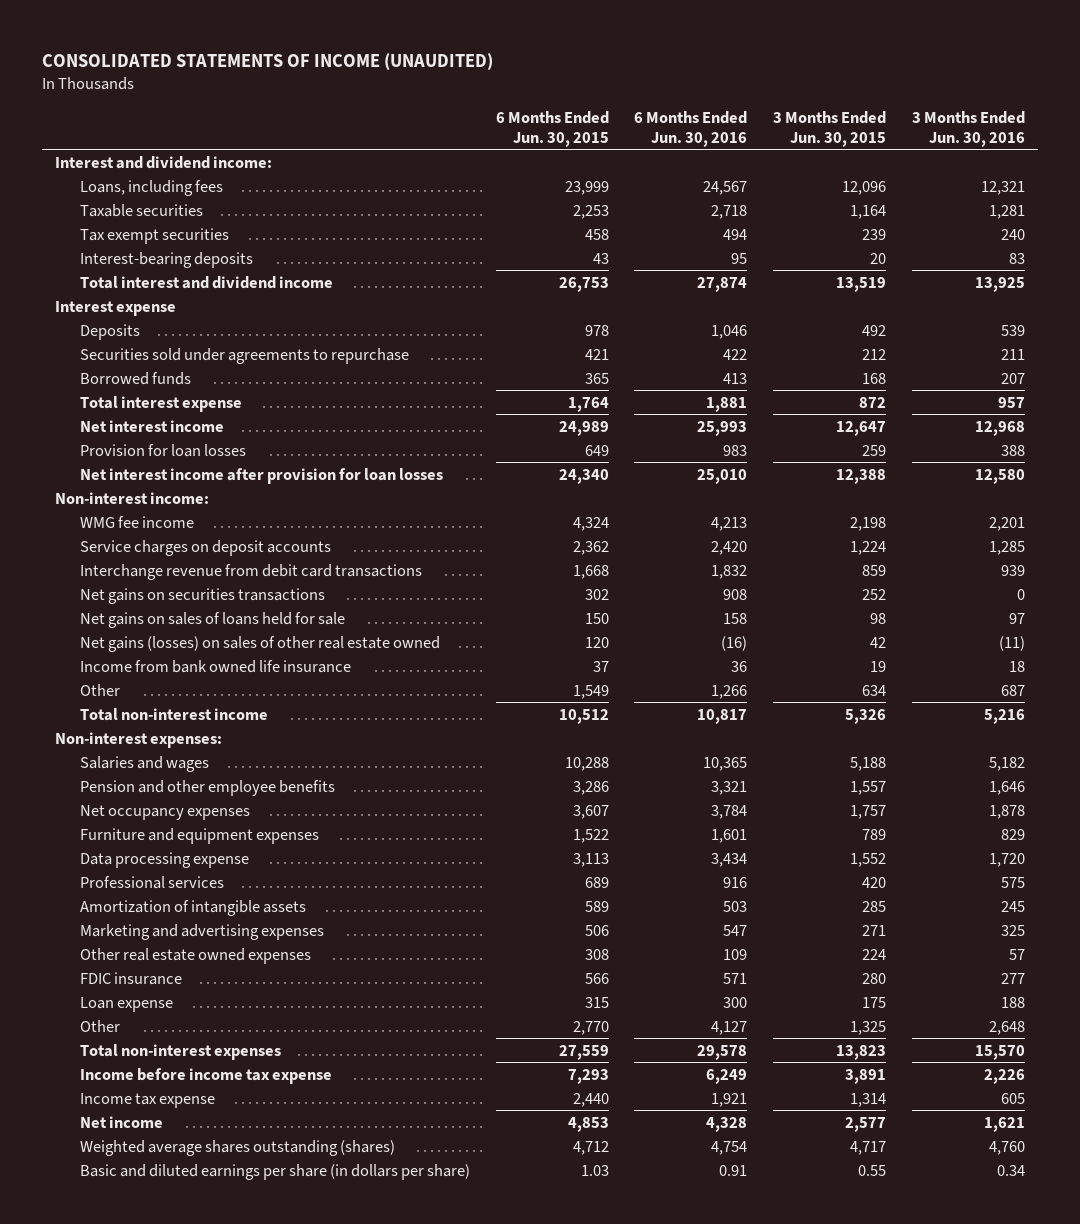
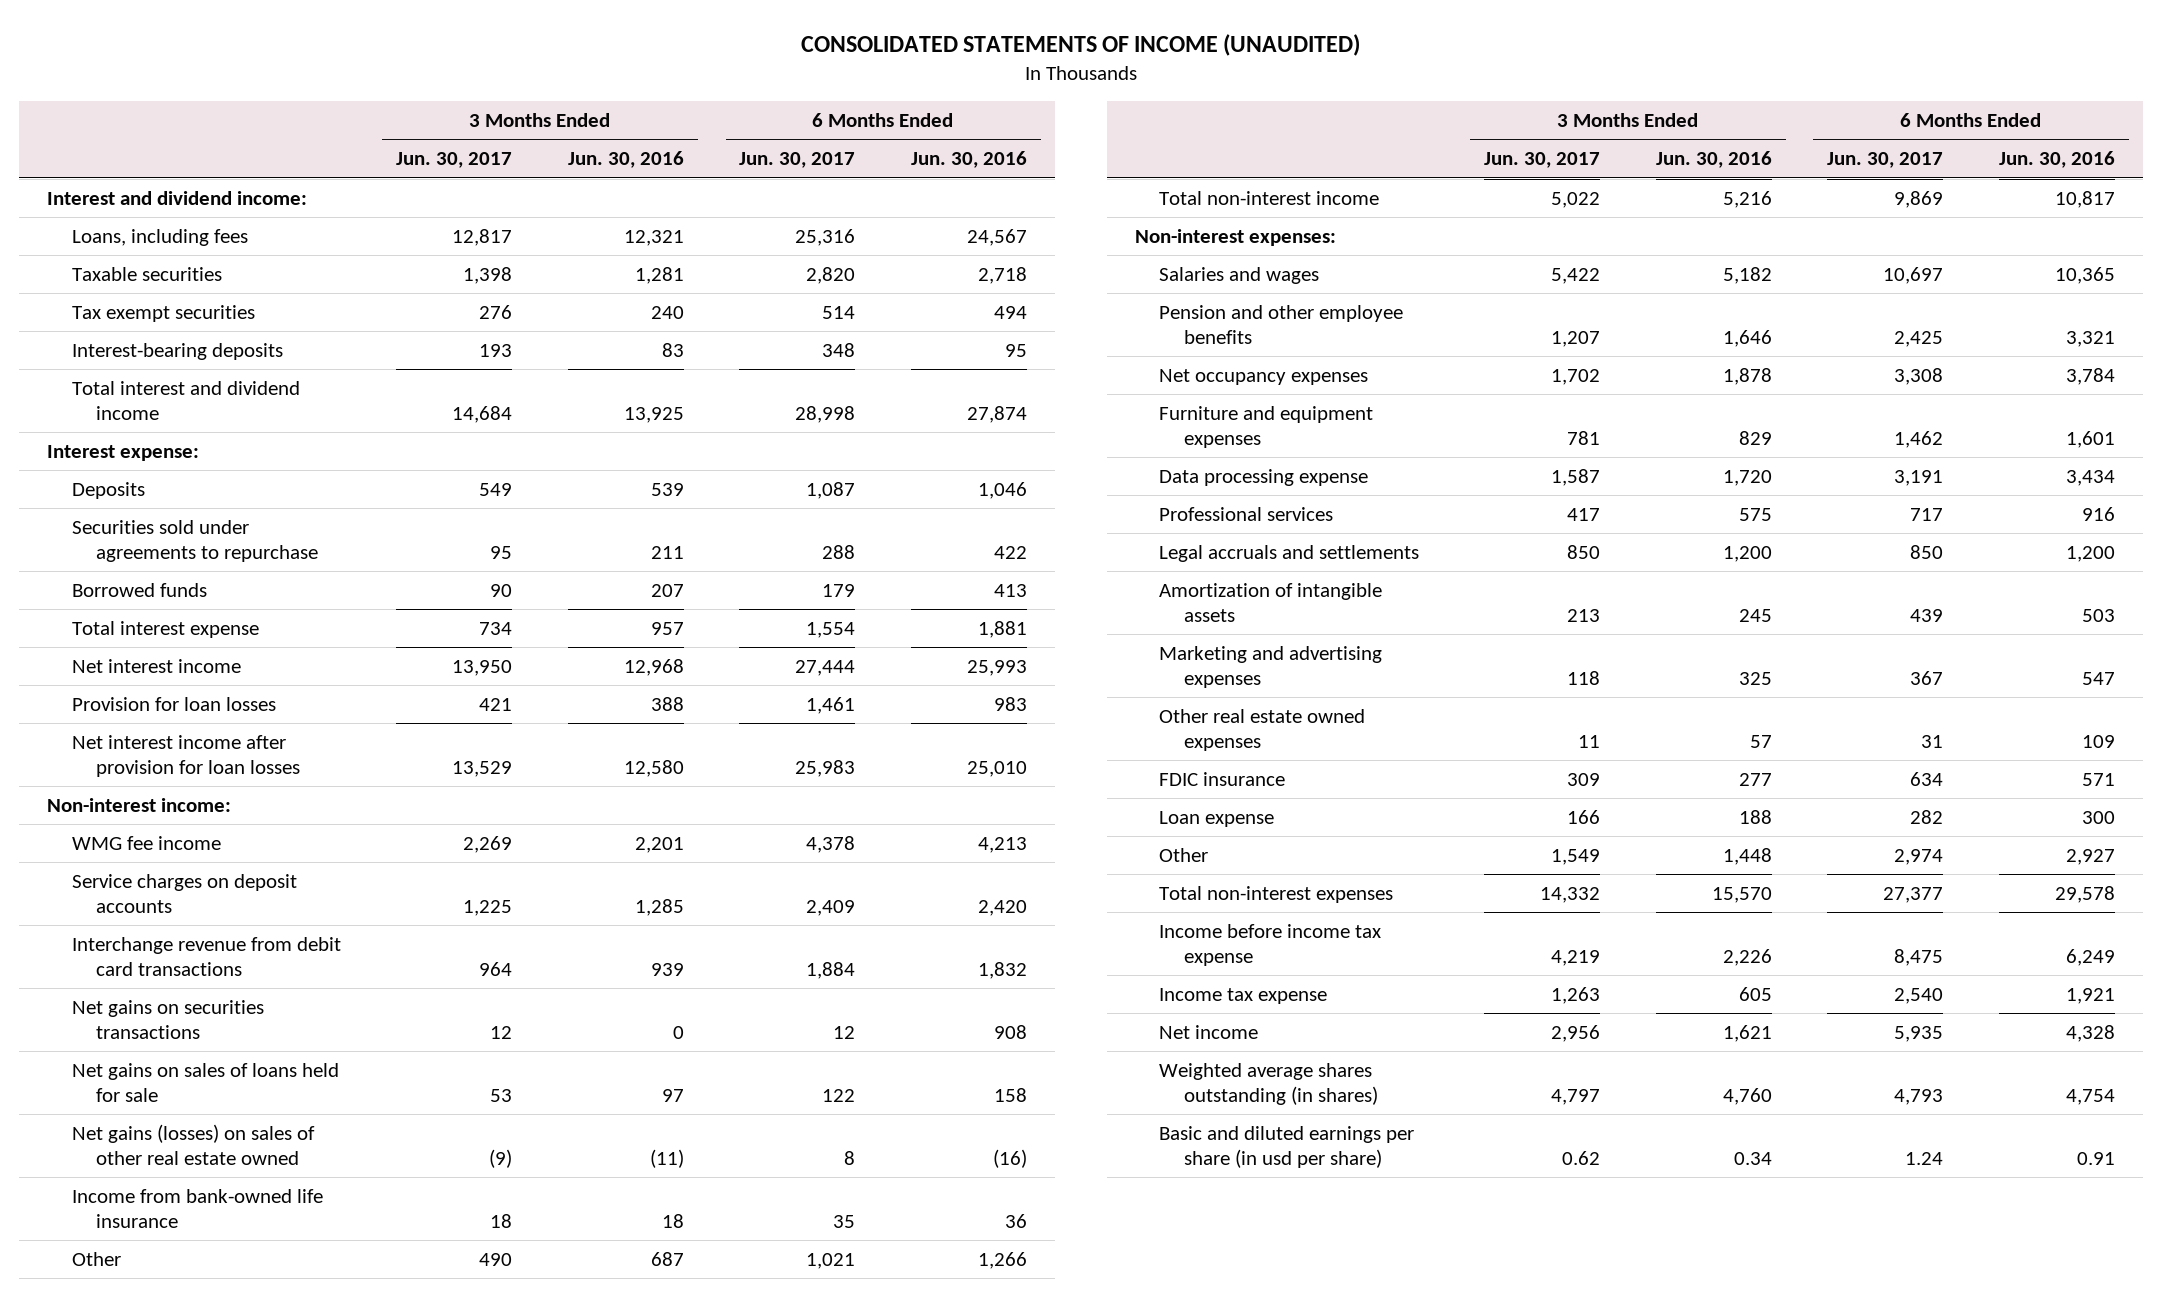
[495,111,609,147] 6 Months Ended Jun. 30, 2015 -> none
[773,111,887,147] 3 Months Ended Jun. 30, 2015 -> none
none -> [396,152,513,169] Jun. 30, 2017
none -> [739,152,856,169] Jun. 30, 2017
[54,300,176,316] Interest expense -> [47,445,200,462] Interest expense:
[79,659,351,673] Income from bank owned life insurance -> [71,1189,323,1228] Income from bank-owned life insurance
none -> [1159,545,1420,563] Legal accruals and settlements
[711,1020,748,1035] 4,127 -> [2065,849,2115,866] 2,927
[988,1020,1025,1035] 2,648 -> [1722,848,1772,866] 1,448
[79,1139,395,1156] Weighted average shares outstanding (shares) -> [1159,1063,1378,1105] Weighted average shares outstanding (in shares)
[79,1163,470,1180] Basic and diluted earnings per share (in dollars per share) -> [1159,1126,1415,1168] Basic and diluted earnings per share (in usd per share)

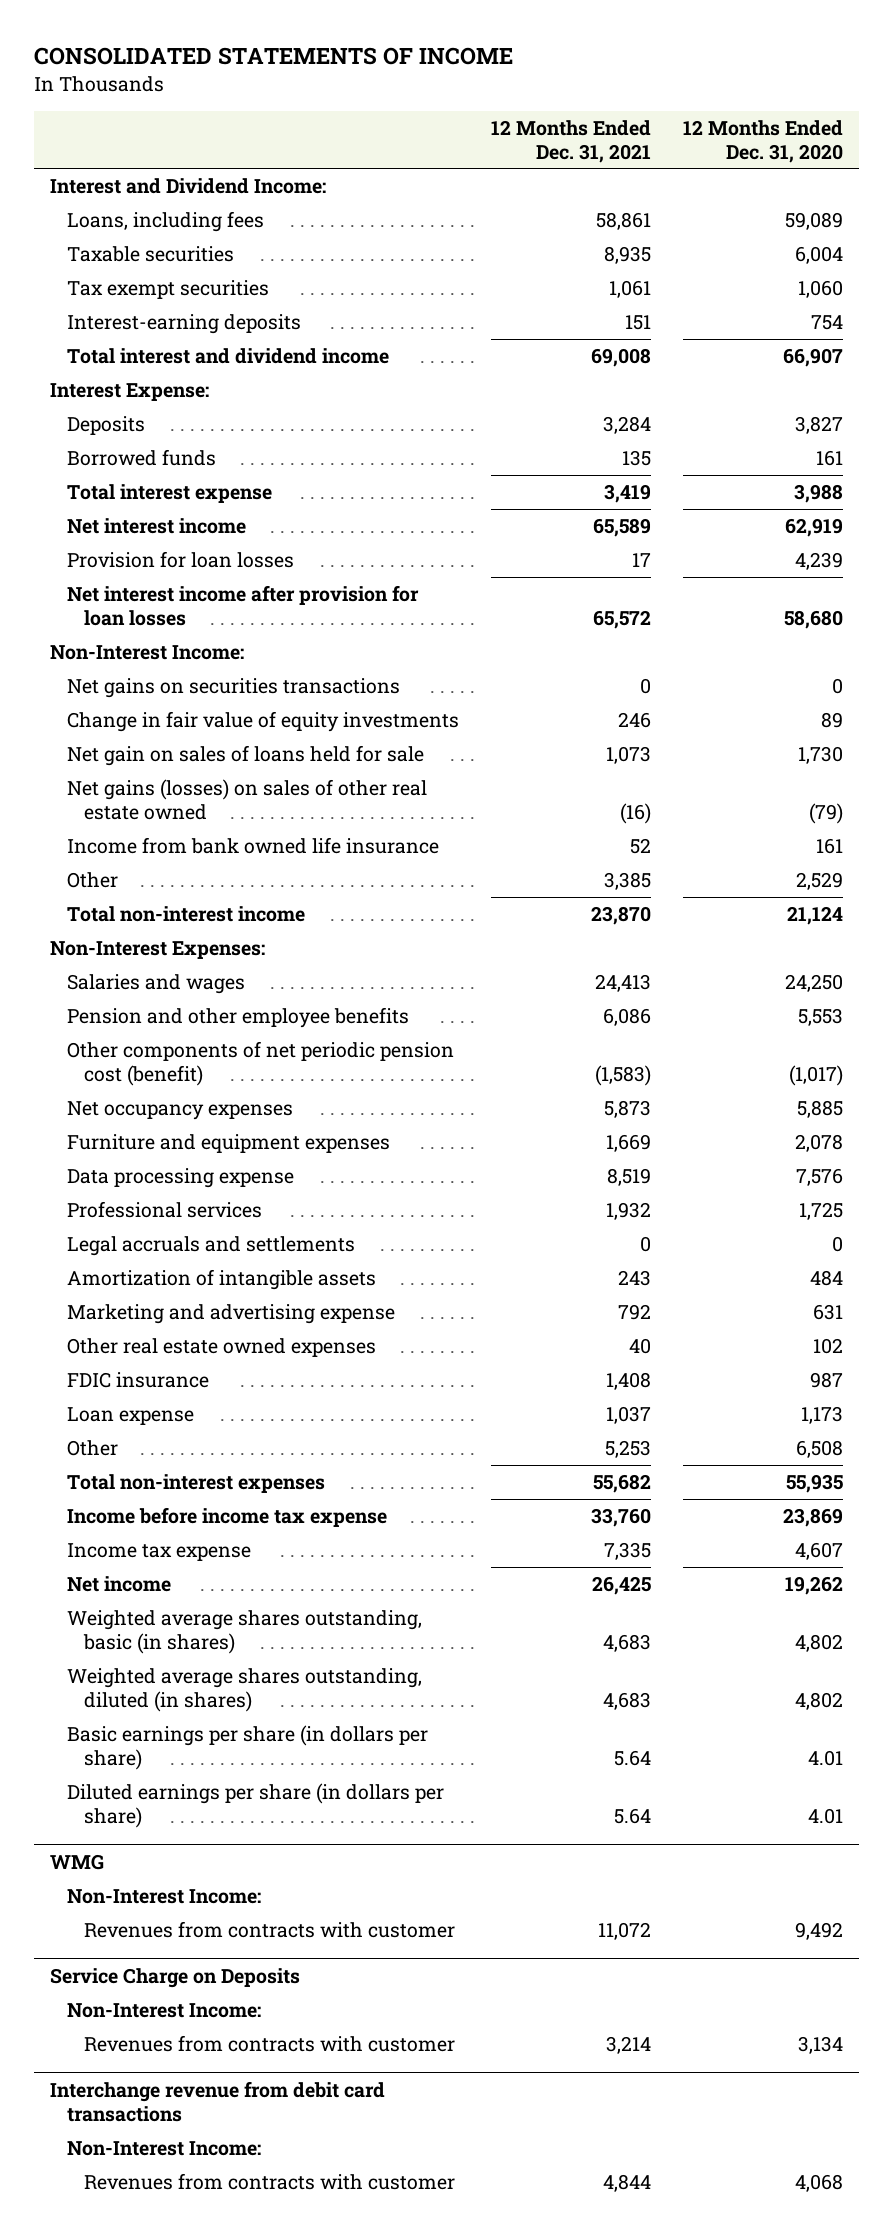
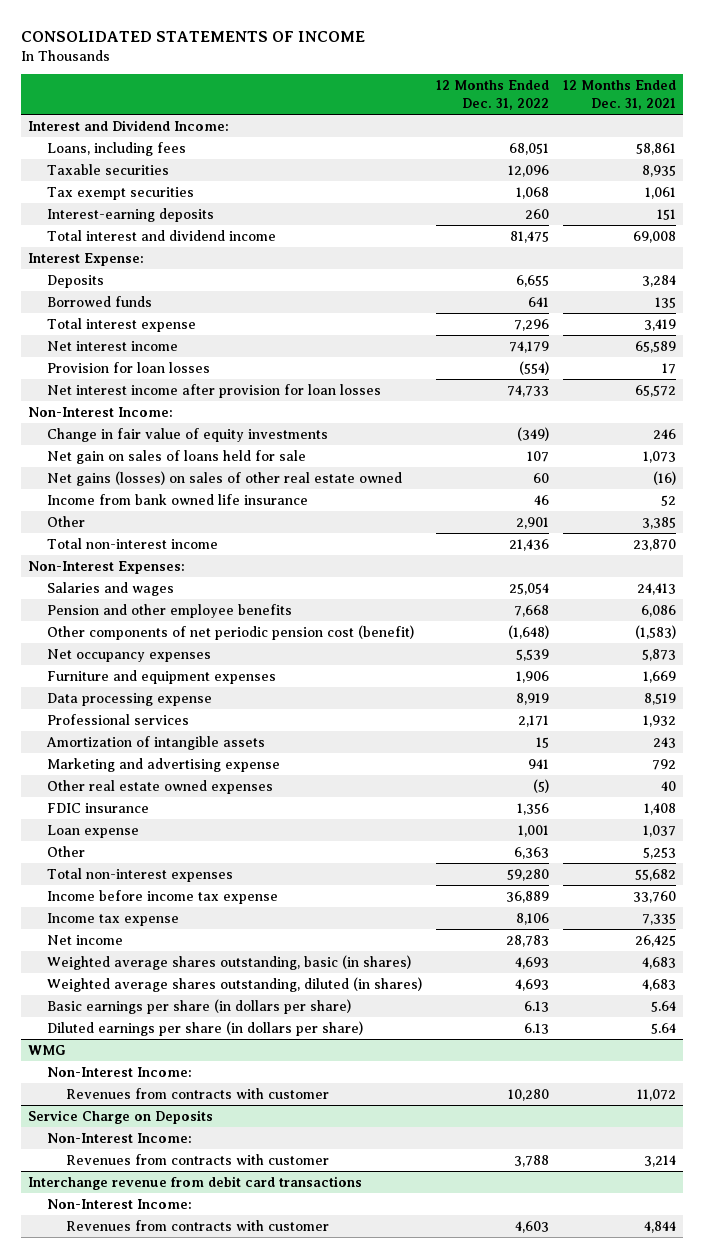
[683,119,844,163] 12 Months Ended Dec. 31, 2020 -> none
none -> [435,80,549,111] 12 Months Ended Dec. 31, 2022
[66,678,400,699] Net gains on securities transactions -> none
[66,1236,355,1257] Legal accruals and settlements -> none

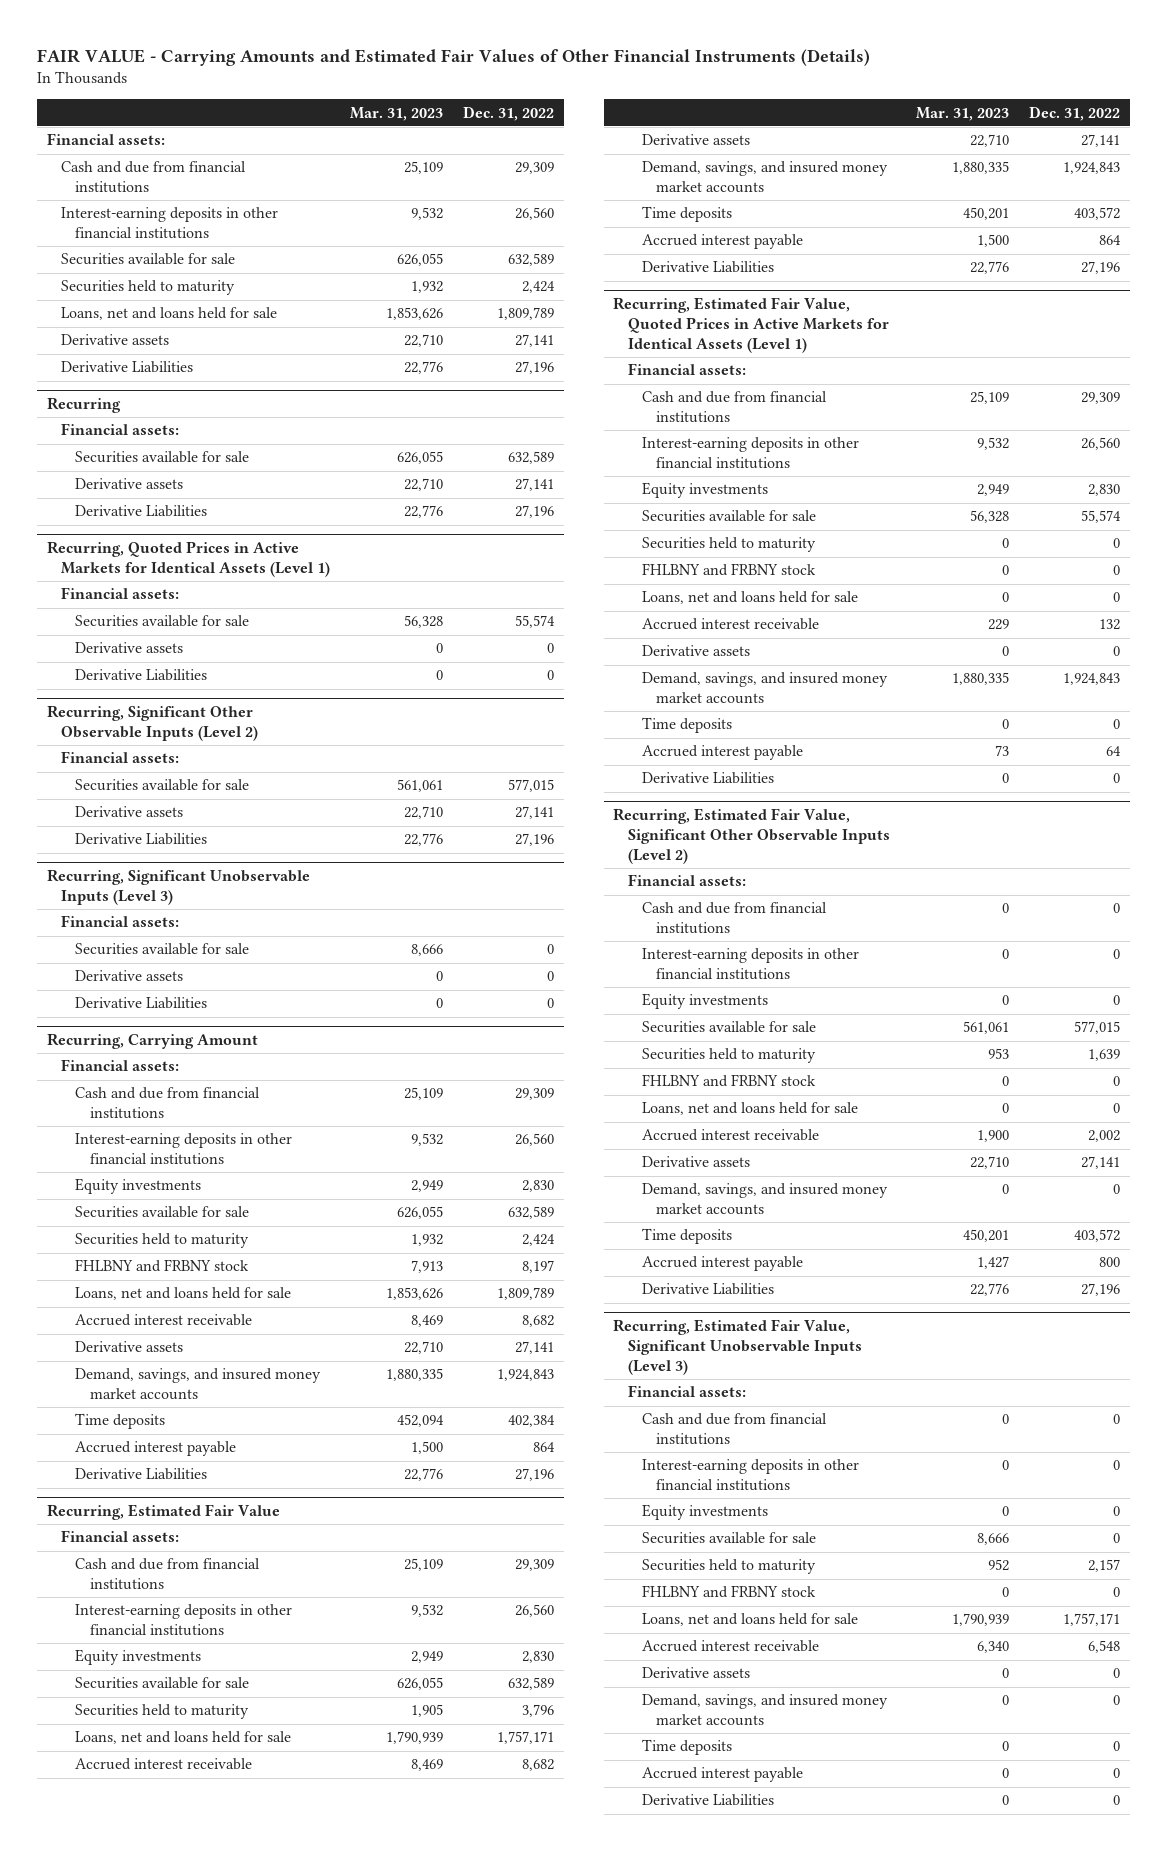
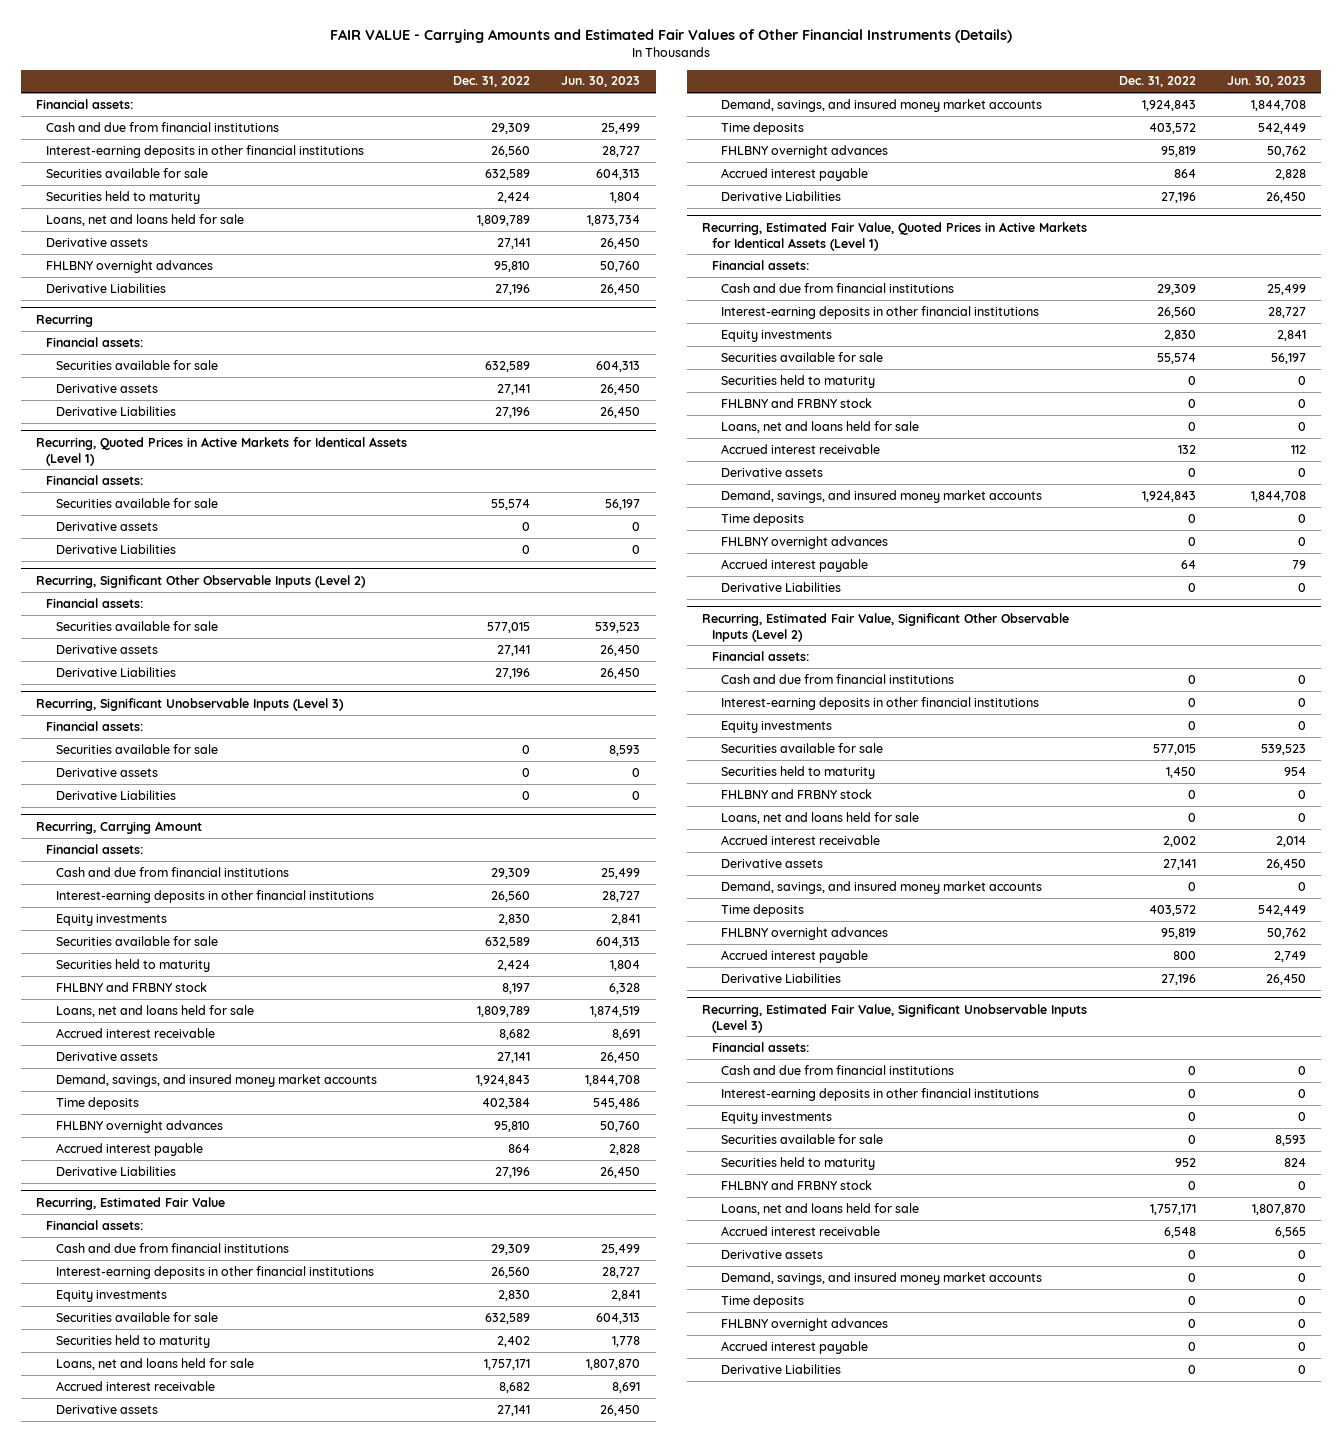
[350,106,444,121] Mar. 31, 2023 -> none
none -> [560,76,640,88] Jun. 30, 2023
none -> [45,259,213,273] FHLBNY overnight advances
none -> [55,1119,223,1133] FHLBNY overnight advances
[521,1704,554,1718] 3,796 -> [496,1335,530,1347] 2,402
none -> [721,144,889,158] FHLBNY overnight advances
none -> [721,535,889,549] FHLBNY overnight advances
[1088,1049,1121,1062] 1,639 -> [1165,766,1196,778] 1,450
none -> [721,926,889,940] FHLBNY overnight advances
[1088,1559,1121,1573] 2,157 -> [1174,1157,1196,1167] 952
none -> [721,1317,889,1331] FHLBNY overnight advances

